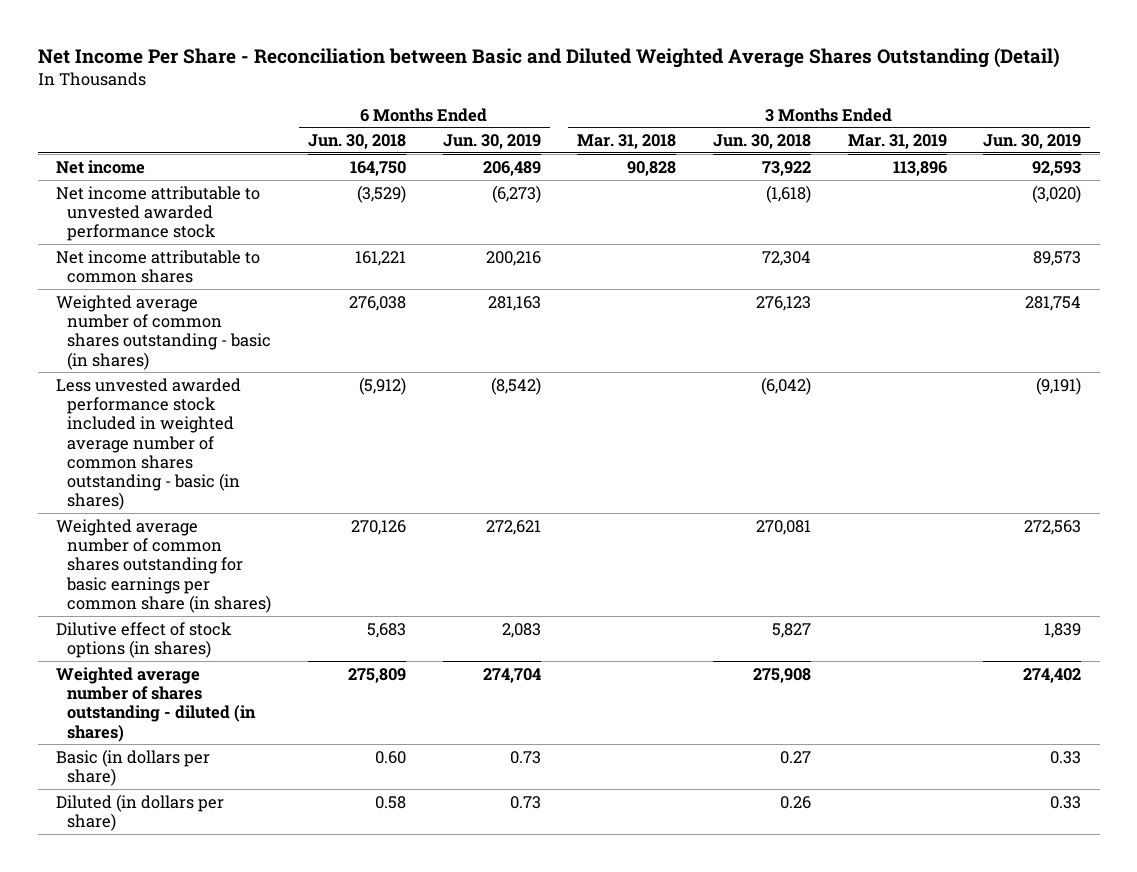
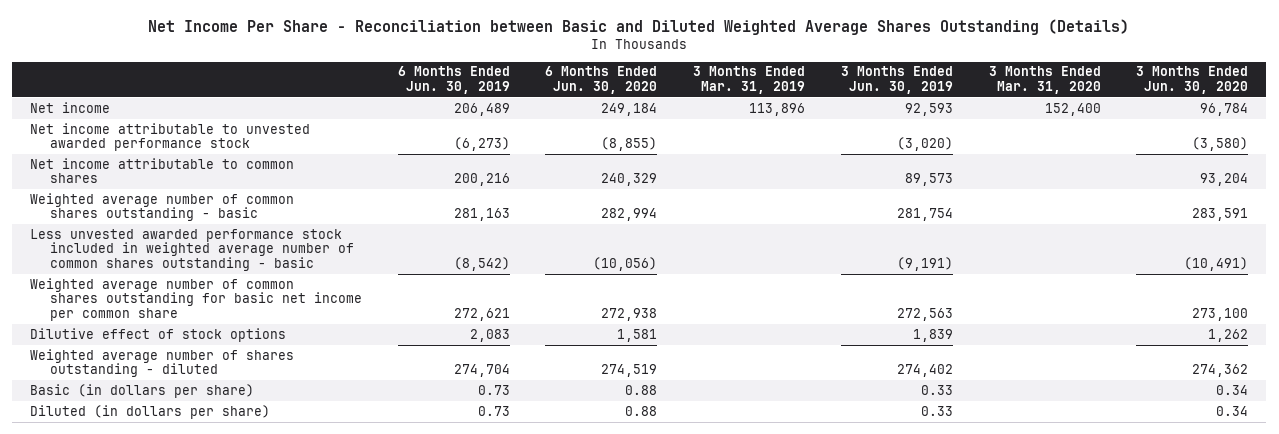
[37,48,1060,69] Net Income Per Share - Reconciliation between Basic and Diluted Weighted Average Shares Outstanding (Detail) -> [148,19,1130,36] Net Income Per Share - Reconciliation between Basic and Diluted Weighted Average Shares Outstanding (Details)
[308,134,407,150] Jun. 30, 2018 -> none
[577,134,677,150] Mar. 31, 2018 -> none
[713,134,812,150] Jun. 30, 2018 -> none
none -> [545,66,658,94] 6 Months Ended Jun. 30, 2020
none -> [988,66,1101,94] 3 Months Ended Mar. 31, 2020
none -> [1136,66,1249,94] 3 Months Ended Jun. 30, 2020
[55,294,272,370] Weighted average number of common shares outstanding - basic (in shares) -> [30,192,295,222] Weighted average number of common shares outstanding - basic
[55,377,241,511] Less unvested awarded performance stock included in weighted average number of common shares outstanding - basic (in shares) -> [30,228,354,271] Less unvested awarded performance stock included in weighted average number of common shares outstanding - basic
[55,518,272,613] Weighted average number of common shares outstanding for basic earnings per common share (in shares) -> [30,277,362,321] Weighted average number of common shares outstanding for basic net income per common share
[55,621,232,658] Dilutive effect of stock options (in shares) -> [30,327,287,342] Dilutive effect of stock options
[55,666,257,742] Weighted average number of shares outstanding - diluted (in shares) -> [30,348,295,378] Weighted average number of shares outstanding - diluted

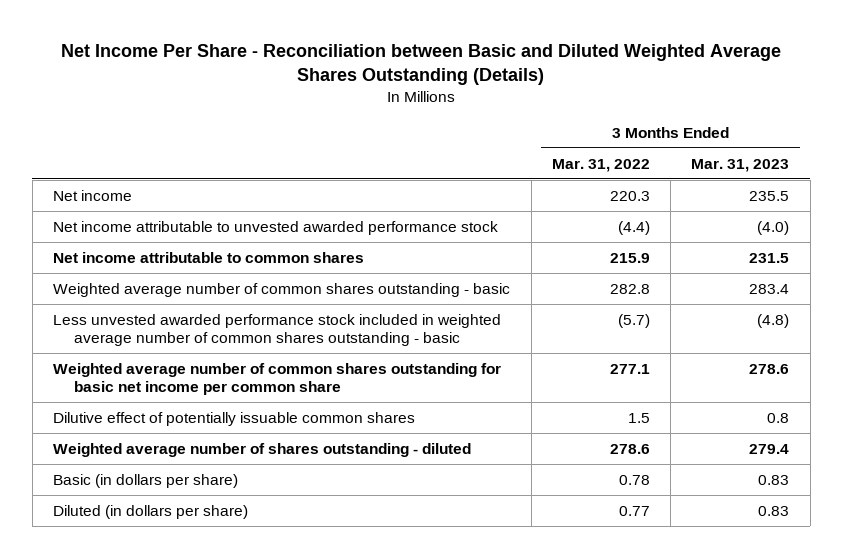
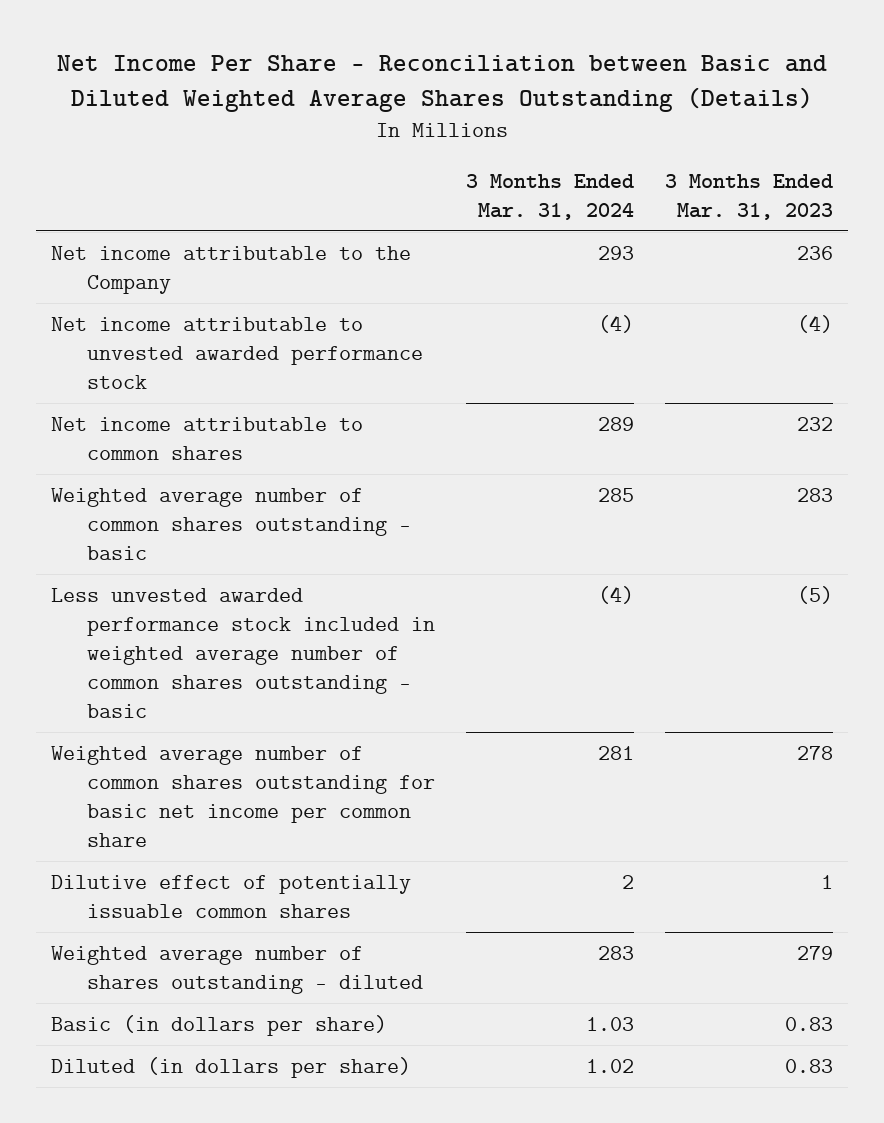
[551,158,650,172] Mar. 31, 2022 -> none
none -> [466,173,635,220] 3 Months Ended Mar. 31, 2024
[53,189,133,201] Net income -> [51,246,412,294] Net income attributable to the Company
[749,190,790,201] 235.5 -> [796,246,833,261] 236
[757,220,790,235] (4.0) -> [796,315,833,334] (4)
[749,252,790,263] 231.5 -> [796,417,833,432] 232
[749,283,790,294] 283.4 -> [796,488,833,503] 283
[757,313,790,328] (4.8) -> [796,586,833,605] (5)
[749,363,790,374] 278.6 -> [796,746,833,761] 278
[767,412,790,423] 0.8 -> [820,875,833,890] 1
[749,443,790,454] 279.4 -> [796,946,833,961] 279

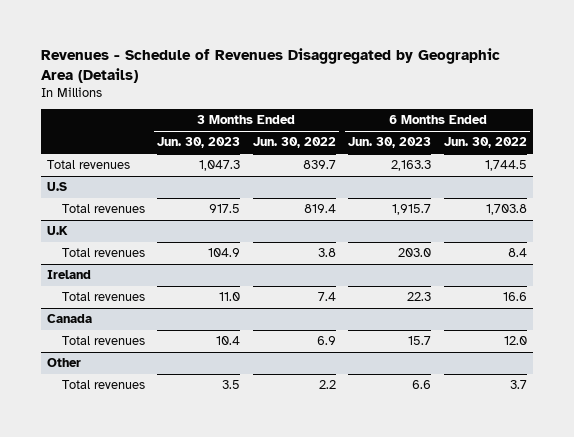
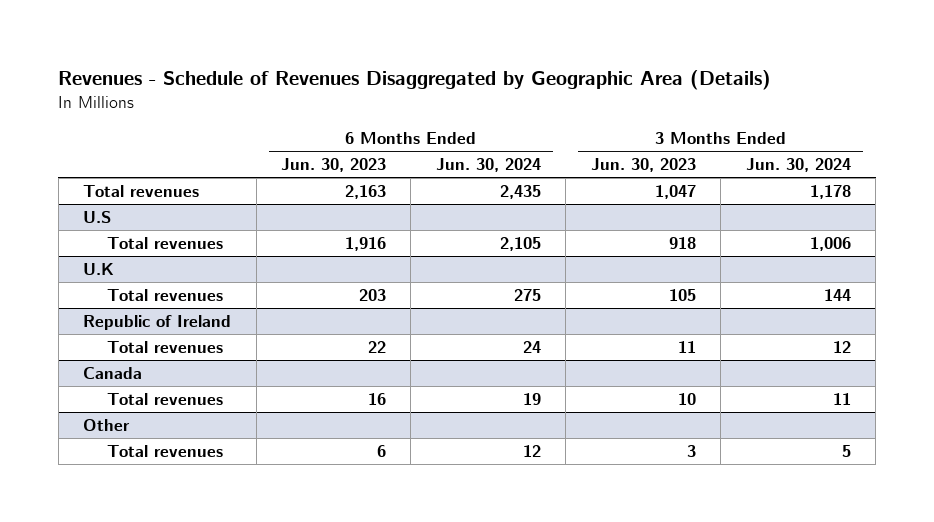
[252,137,336,149] Jun. 30, 2022 -> none
[444,137,528,149] Jun. 30, 2022 -> none
none -> [435,158,541,173] Jun. 30, 2024
none -> [745,158,851,173] Jun. 30, 2024
[199,160,241,172] 1,047.3 -> [654,184,696,199] 1,047
[391,160,432,172] 2,163.3 -> [345,184,387,199] 2,163
[209,204,241,214] 917.5 -> [668,236,696,249] 918
[392,204,432,216] 1,915.7 -> [345,236,387,251] 1,916
[208,248,241,258] 104.9 -> [668,288,696,301] 105
[398,248,432,258] 203.0 -> [359,288,387,301] 203
[47,270,92,280] Ireland -> [83,314,232,330] Republic of Ireland
[219,292,241,302] 11.0 -> [677,340,696,353] 11
[407,292,432,302] 22.3 -> [368,340,387,353] 22
[216,336,241,346] 10.4 -> [677,392,696,405] 10
[408,336,432,346] 15.7 -> [368,392,387,405] 16
[222,380,241,390] 3.5 -> [686,444,696,457] 3
[412,380,432,390] 6.6 -> [377,444,387,457] 6

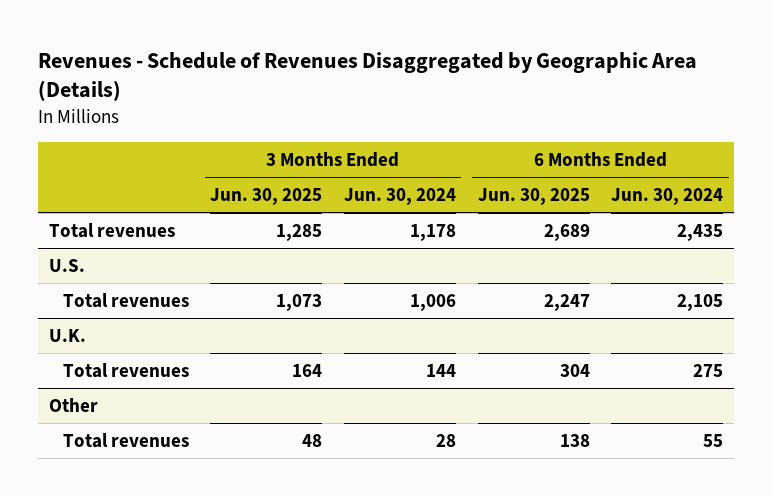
[281,158,387,173] Jun. 30, 2023 -> none
[590,158,696,173] Jun. 30, 2023 -> none
none -> [210,187,323,205] Jun. 30, 2025
none -> [477,187,590,205] Jun. 30, 2025
[83,210,112,223] U.S -> [48,258,85,272] U.S.
[83,262,115,275] U.K -> [48,328,86,342] U.K.
[83,314,232,330] Republic of Ireland -> none
[107,340,224,353] Total revenues -> none
[83,366,143,379] Canada -> none
[107,392,224,405] Total revenues -> none
[522,444,541,457] 12 -> [703,433,724,447] 55
[841,444,851,457] 5 -> [436,433,457,447] 28

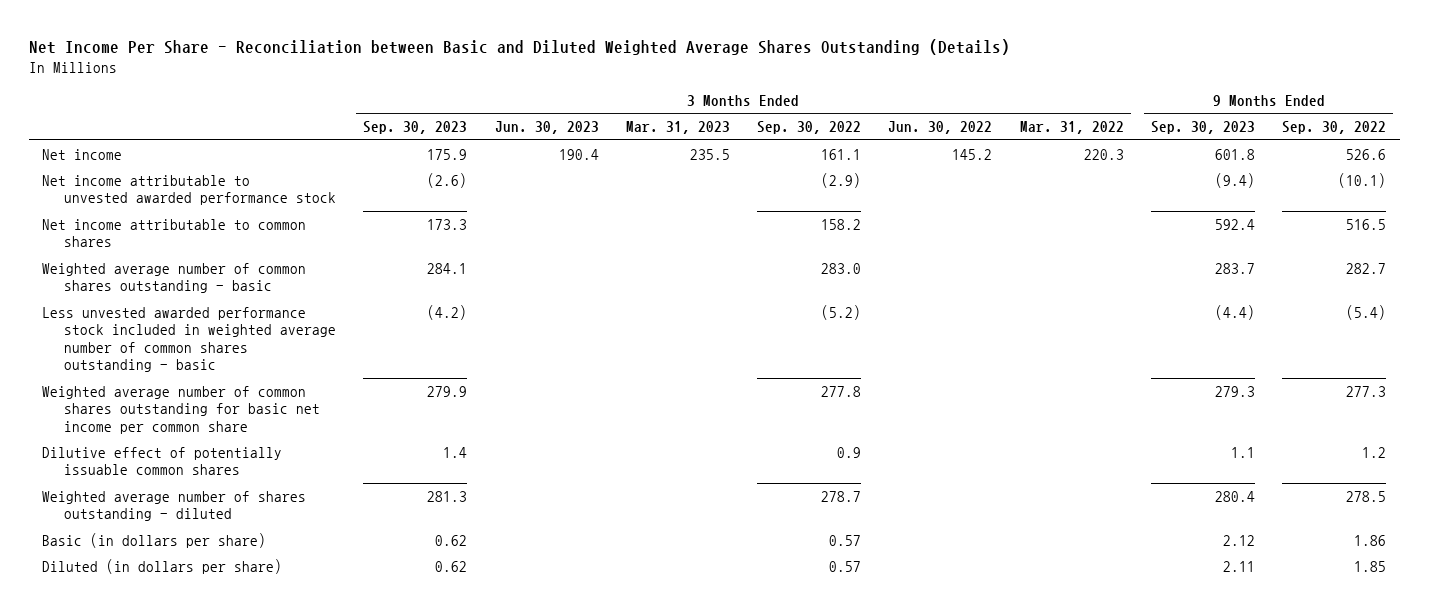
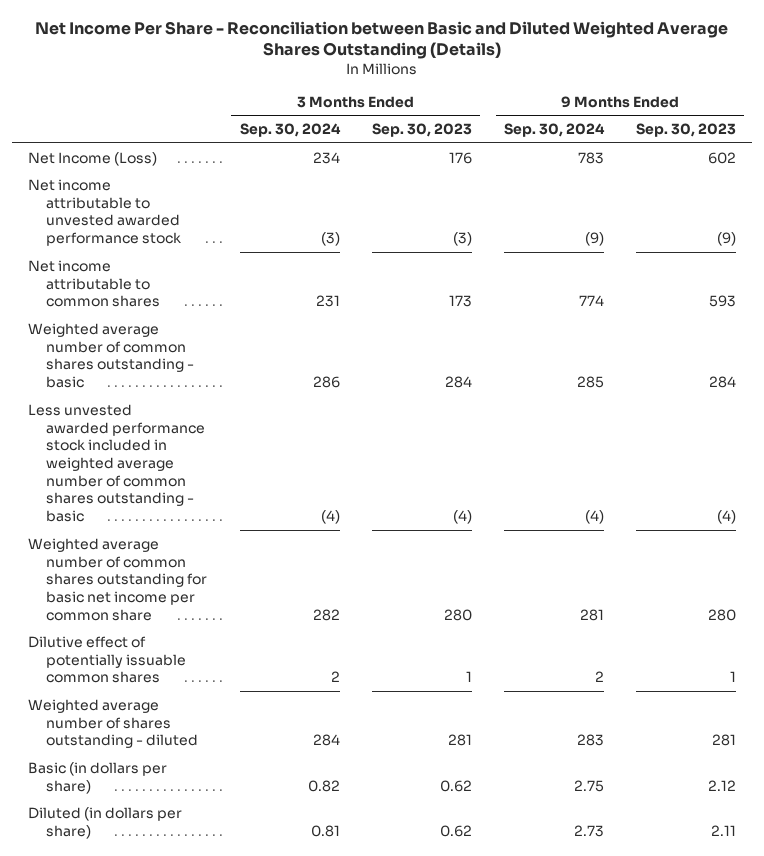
[494,121,599,135] Jun. 30, 2023 -> none
[625,121,730,135] Mar. 31, 2023 -> none
[757,121,862,135] Sep. 30, 2022 -> none
[888,121,993,135] Jun. 30, 2022 -> none
[1019,121,1124,135] Mar. 31, 2022 -> none
[1282,121,1387,135] Sep. 30, 2022 -> none
none -> [239,123,341,138] Sep. 30, 2024
none -> [503,123,605,138] Sep. 30, 2024
[42,148,123,160] Net income -> [28,151,158,166] Net Income (Loss)
[427,148,468,160] 175.9 -> [448,151,472,164] 176
[1215,148,1256,160] 601.8 -> [707,151,736,164] 602
[427,172,468,188] (2.6) -> [452,231,472,246] (3)
[1215,172,1256,188] (9.4) -> [716,231,736,246] (9)
[427,218,468,230] 173.3 -> [448,295,472,308] 173
[1215,218,1256,230] 592.4 -> [708,295,736,308] 593
[427,262,468,274] 284.1 -> [444,375,472,388] 284
[1215,262,1256,274] 283.7 -> [708,375,736,388] 284
[427,304,468,320] (4.2) -> [452,510,472,525] (4)
[1215,304,1256,320] (4.4) -> [716,510,736,525] (4)
[427,385,468,397] 279.9 -> [443,608,472,621] 280
[1215,385,1256,397] 279.3 -> [707,608,736,621] 280
[443,446,468,458] 1.4 -> [465,671,472,683] 1
[1231,446,1256,458] 1.1 -> [729,671,736,683] 1
[427,490,468,502] 281.3 -> [447,734,472,747] 281
[1215,490,1256,502] 280.4 -> [711,734,736,747] 281

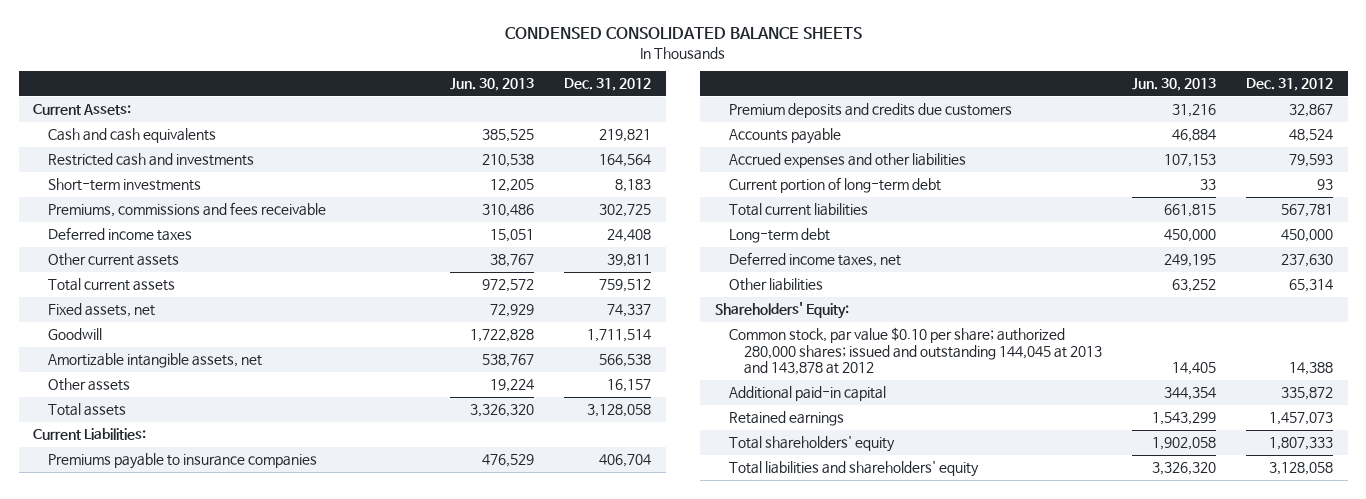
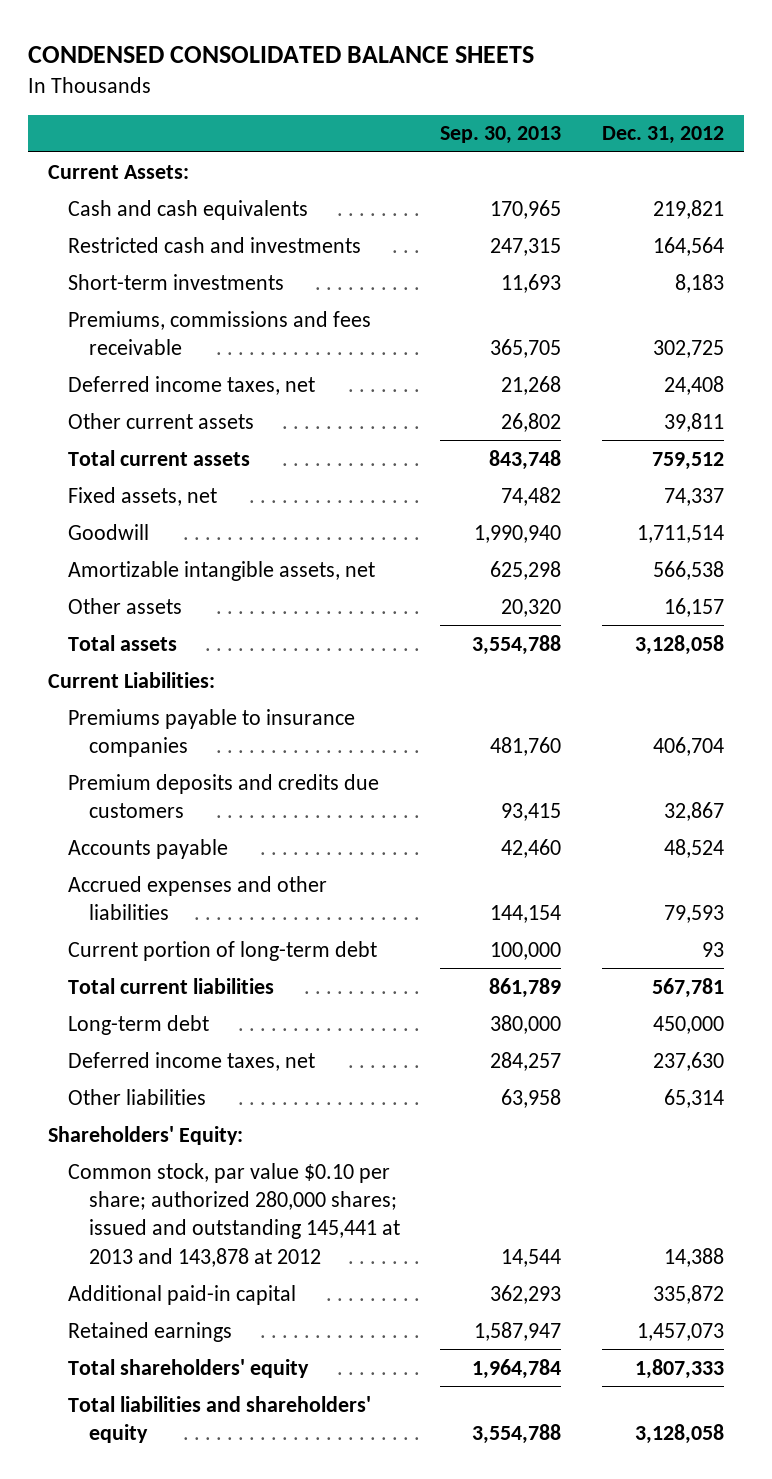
[450,78,535,92] Jun. 30, 2013 -> none
none -> [440,126,562,145] Sep. 30, 2013
[48,227,193,242] Deferred income taxes -> [68,375,316,395] Deferred income taxes, net
[729,327,1103,376] Common stock, par value $0.10 per share; authorized 280,000 shares; issued and outstanding 144,045 at 2013 and 143,878 at 2012 -> [68,1162,400,1267] Common stock, par value $0.10 per share; authorized 280,000 shares; issued and outstanding 145,441 at 2013 and 143,878 at 2012

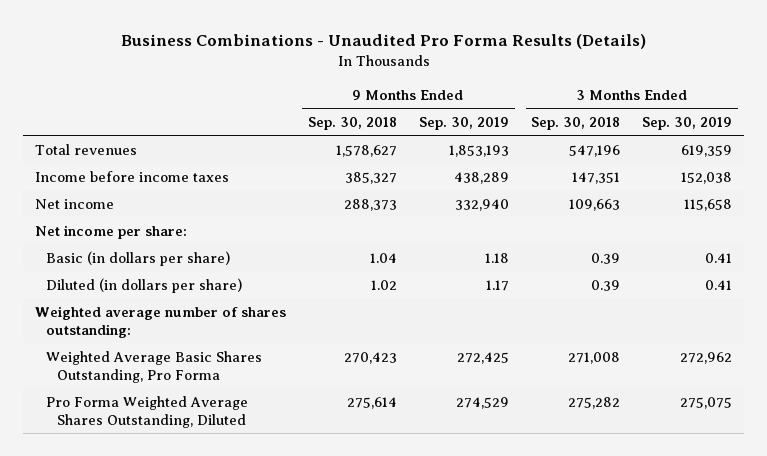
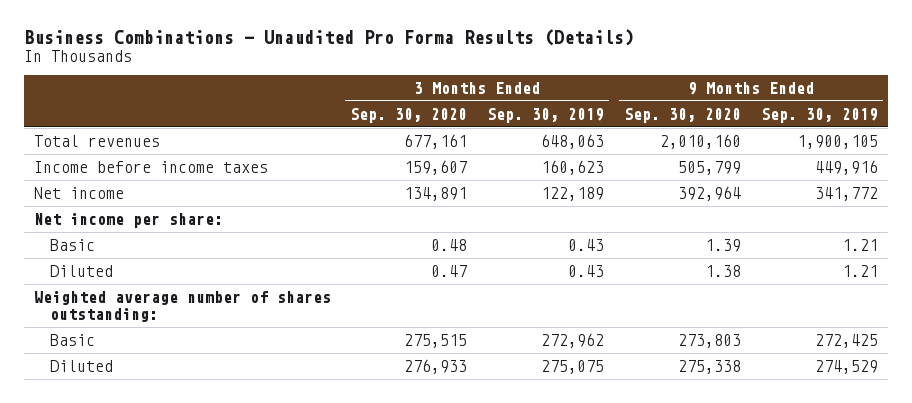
[307,116,397,130] Sep. 30, 2018 -> none
[531,116,621,130] Sep. 30, 2018 -> none
none -> [350,107,468,123] Sep. 30, 2020
none -> [624,107,742,123] Sep. 30, 2020
[449,144,510,157] 1,853,193 -> [797,135,879,150] 1,900,105
[681,144,733,157] 619,359 -> [541,134,605,150] 648,063
[454,171,510,184] 438,289 -> [815,160,879,176] 449,916
[681,171,733,184] 152,038 -> [541,160,605,176] 160,623
[455,198,510,211] 332,940 -> [815,187,879,202] 341,772
[684,198,733,211] 115,658 -> [541,187,605,202] 122,189
[45,250,230,266] Basic (in dollars per share) -> [50,239,96,252] Basic
[485,252,510,263] 1.18 -> [842,239,879,252] 1.21
[705,252,733,263] 0.41 -> [568,239,605,252] 0.43
[45,277,242,293] Diluted (in dollars per share) -> [50,265,114,278] Diluted
[486,279,510,291] 1.17 -> [842,265,879,278] 1.21
[705,279,733,290] 0.41 -> [568,265,605,278] 0.43
[45,350,262,383] Weighted Average Basic Shares Outstanding, Pro Forma -> [50,334,96,347] Basic
[45,395,248,428] Pro Forma Weighted Average Shares Outstanding, Diluted -> [50,360,114,373] Diluted

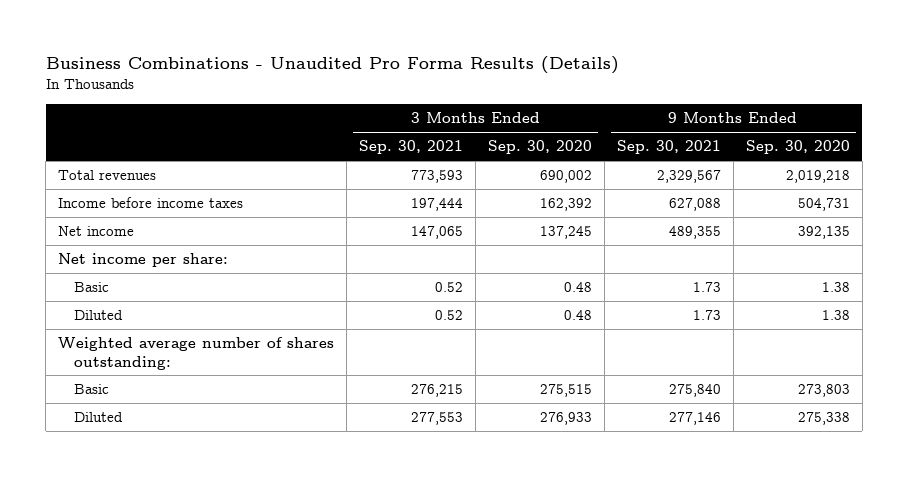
[487,107,605,123] Sep. 30, 2019 -> none
[761,107,879,123] Sep. 30, 2019 -> none
none -> [359,140,464,155] Sep. 30, 2021
none -> [616,140,721,155] Sep. 30, 2021
[404,134,468,150] 677,161 -> [539,170,592,184] 690,002
[660,134,742,150] 2,010,160 -> [785,170,850,184] 2,019,218
[404,160,468,176] 159,607 -> [539,198,592,212] 162,392
[678,161,742,176] 505,799 -> [797,198,850,212] 504,731
[404,187,468,202] 134,891 -> [539,226,592,240] 137,245
[678,186,742,202] 392,964 -> [797,226,850,240] 392,135
[705,239,742,253] 1.39 -> [821,282,850,293] 1.38
[431,265,468,278] 0.47 -> [563,310,592,321] 0.48

